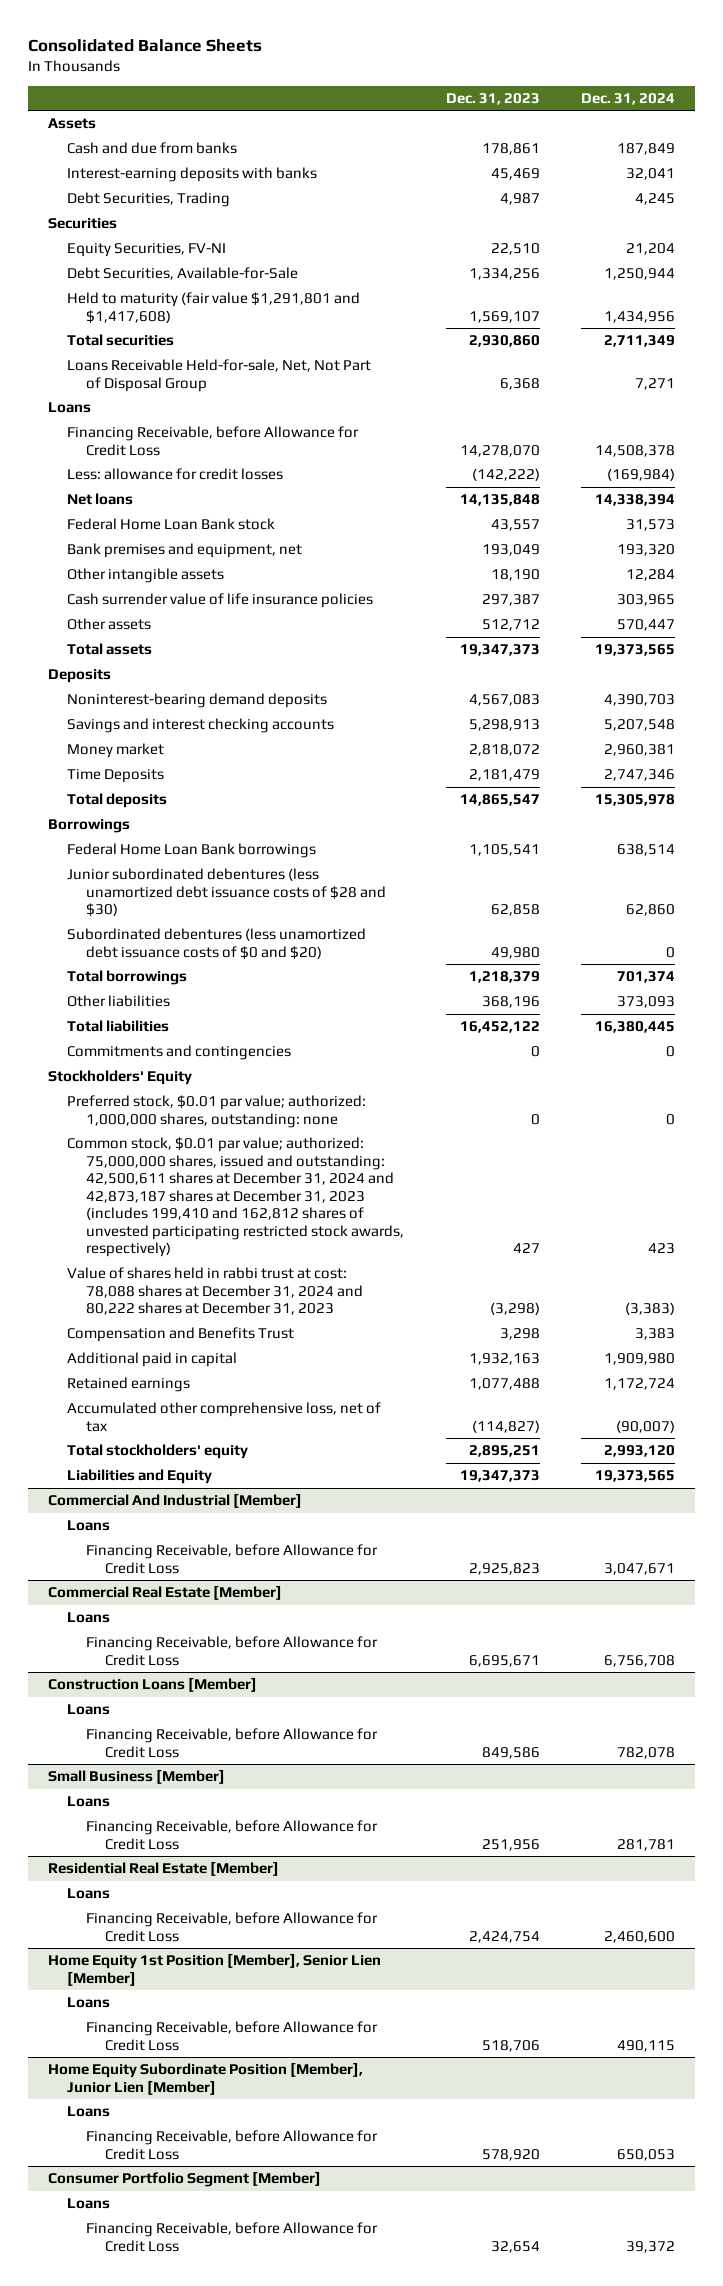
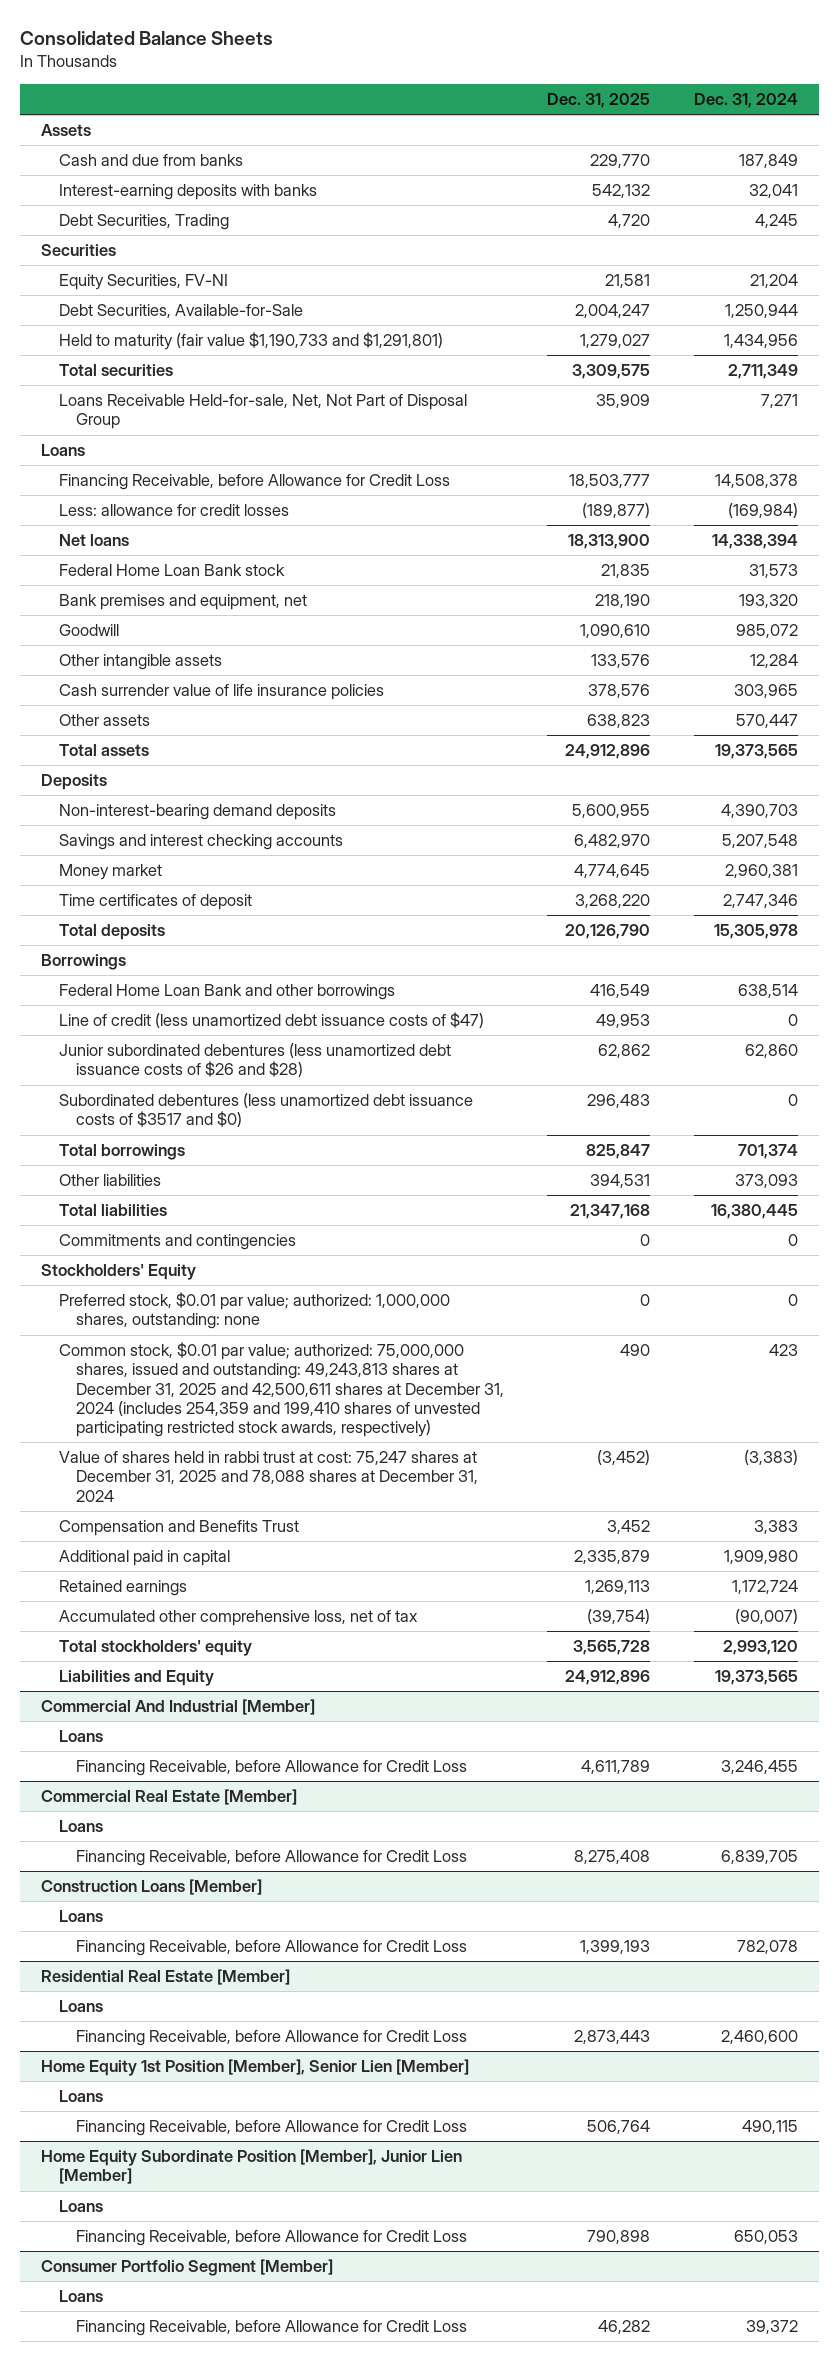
[445,92,540,105] Dec. 31, 2023 -> none
none -> [547,93,651,109] Dec. 31, 2025
[67,292,361,324] Held to maturity (fair value $1,291,801 and $1,417,608) -> [58,332,443,351] Held to maturity (fair value $1,190,733 and $1,291,801)
none -> [58,624,119,637] Goodwill
[67,693,328,709] Noninterest-bearing demand deposits -> [58,804,336,821] Non-interest-bearing demand deposits
[67,769,165,784] Time Deposits -> [58,894,252,911] Time certificates of deposit
[67,843,317,859] Federal Home Loan Bank borrowings -> [58,984,395,1001] Federal Home Loan Bank and other borrowings
none -> [58,1012,484,1029] Line of credit (less unamortized debt issuance costs of $47)
[67,868,387,918] Junior subordinated debentures (less unamortized debt issuance costs of $28 and $30) -> [58,1043,451,1078] Junior subordinated debentures (less unamortized debt issuance costs of $26 and $28)
[67,928,367,960] Subordinated debentures (less unamortized debt issuance costs of $0 and $20) -> [58,1093,473,1128] Subordinated debentures (less unamortized debt issuance costs of $3517 and $0)
[67,1137,405,1258] Common stock, $0.01 par value; authorized: 75,000,000 shares, issued and outstanding: 42,500,611 shares at December 31, 2024 and 42,873,187 shares at December 31, 2023 (includes 199,410 and 162,812 shares of unvested participating restricted stock awards, respectively) -> [58,1342,504,1438] Common stock, $0.01 par value; authorized: 75,000,000 shares, issued and outstanding: 49,243,813 shares at December 31, 2025 and 42,500,611 shares at December 31, 2024 (includes 254,359 and 199,410 shares of unvested participating restricted stock awards, respectively)
[67,1267,364,1316] Value of shares held in rabbi trust at cost: 78,088 shares at December 31, 2024 and 80,222 shares at December 31, 2023 -> [58,1451,478,1502] Value of shares held in rabbi trust at cost: 75,247 shares at December 31, 2025 and 78,088 shares at December 31, 2024
[603,1562,675,1575] 3,047,671 -> [720,1760,798,1775] 3,246,455
[603,1654,675,1667] 6,756,708 -> [720,1850,798,1865] 6,839,705
[48,1769,226,1785] Small Business [Member] -> none
[67,1796,111,1808] Loans -> none
[86,1820,379,1850] Financing Receivable, before Allowance for Credit Loss -> none

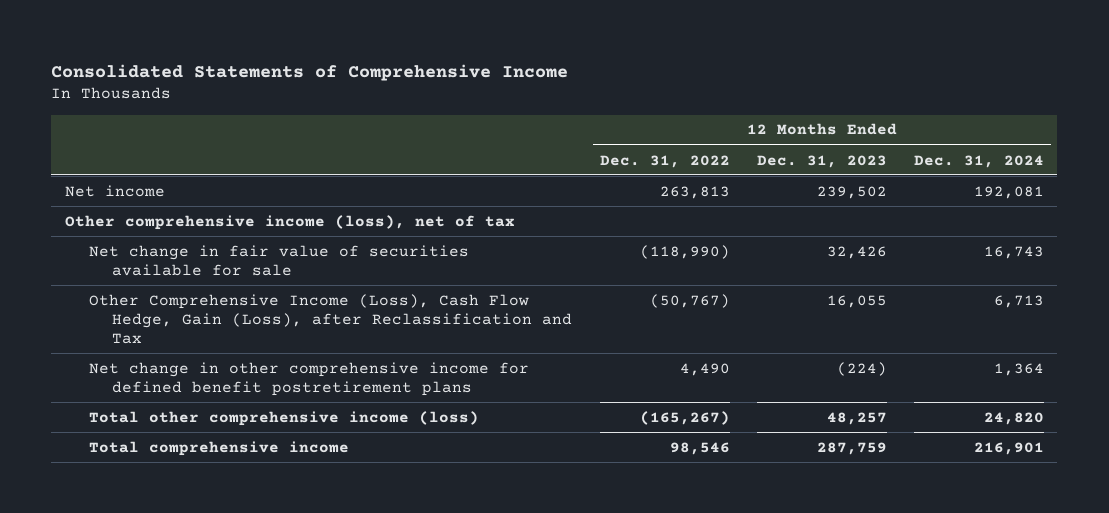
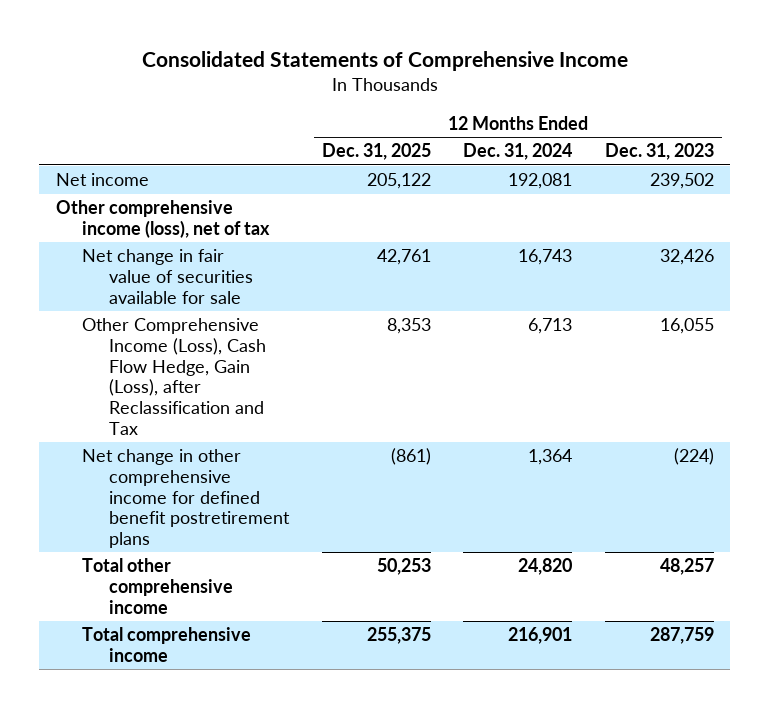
[599,154,730,168] Dec. 31, 2022 -> none
none -> [321,143,431,161] Dec. 31, 2025
[88,410,479,426] Total other comprehensive income (loss) -> [82,558,234,614] Total other comprehensive income

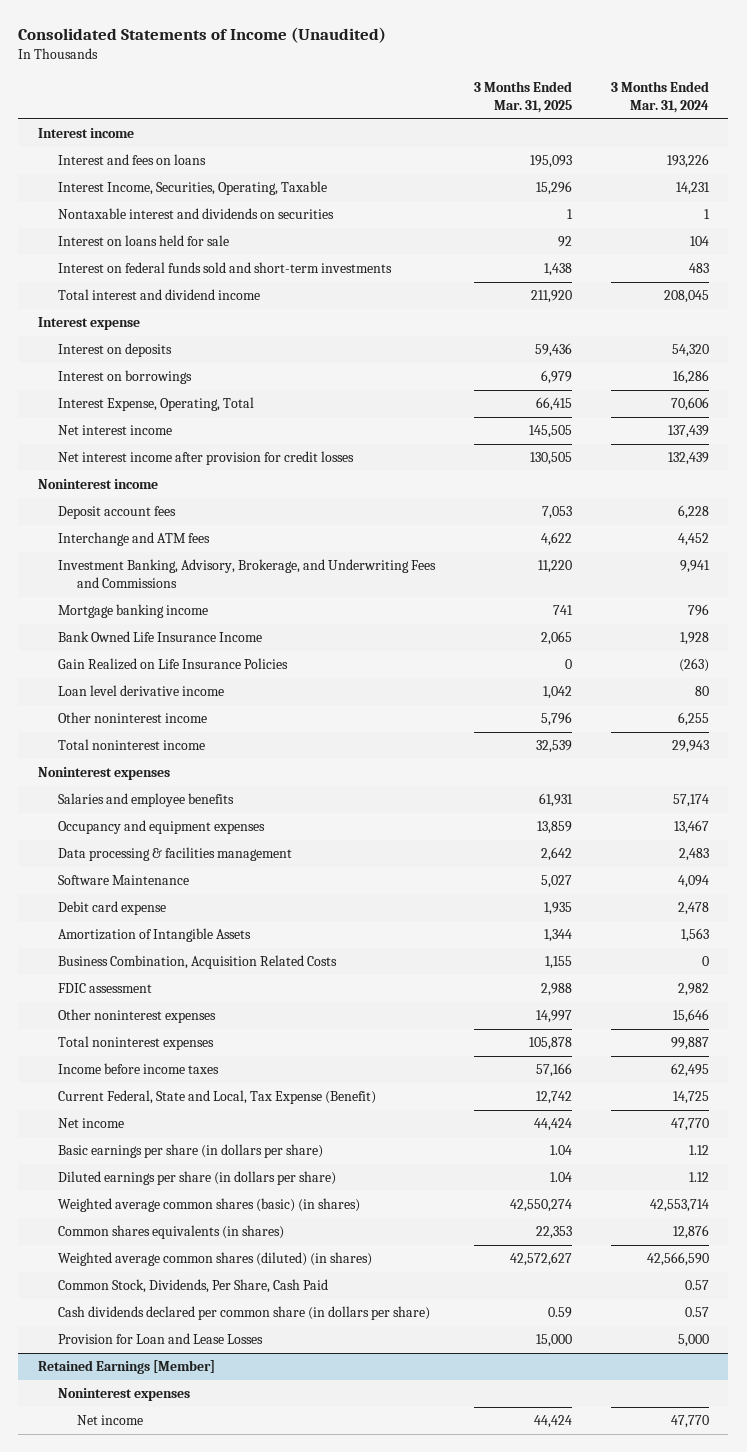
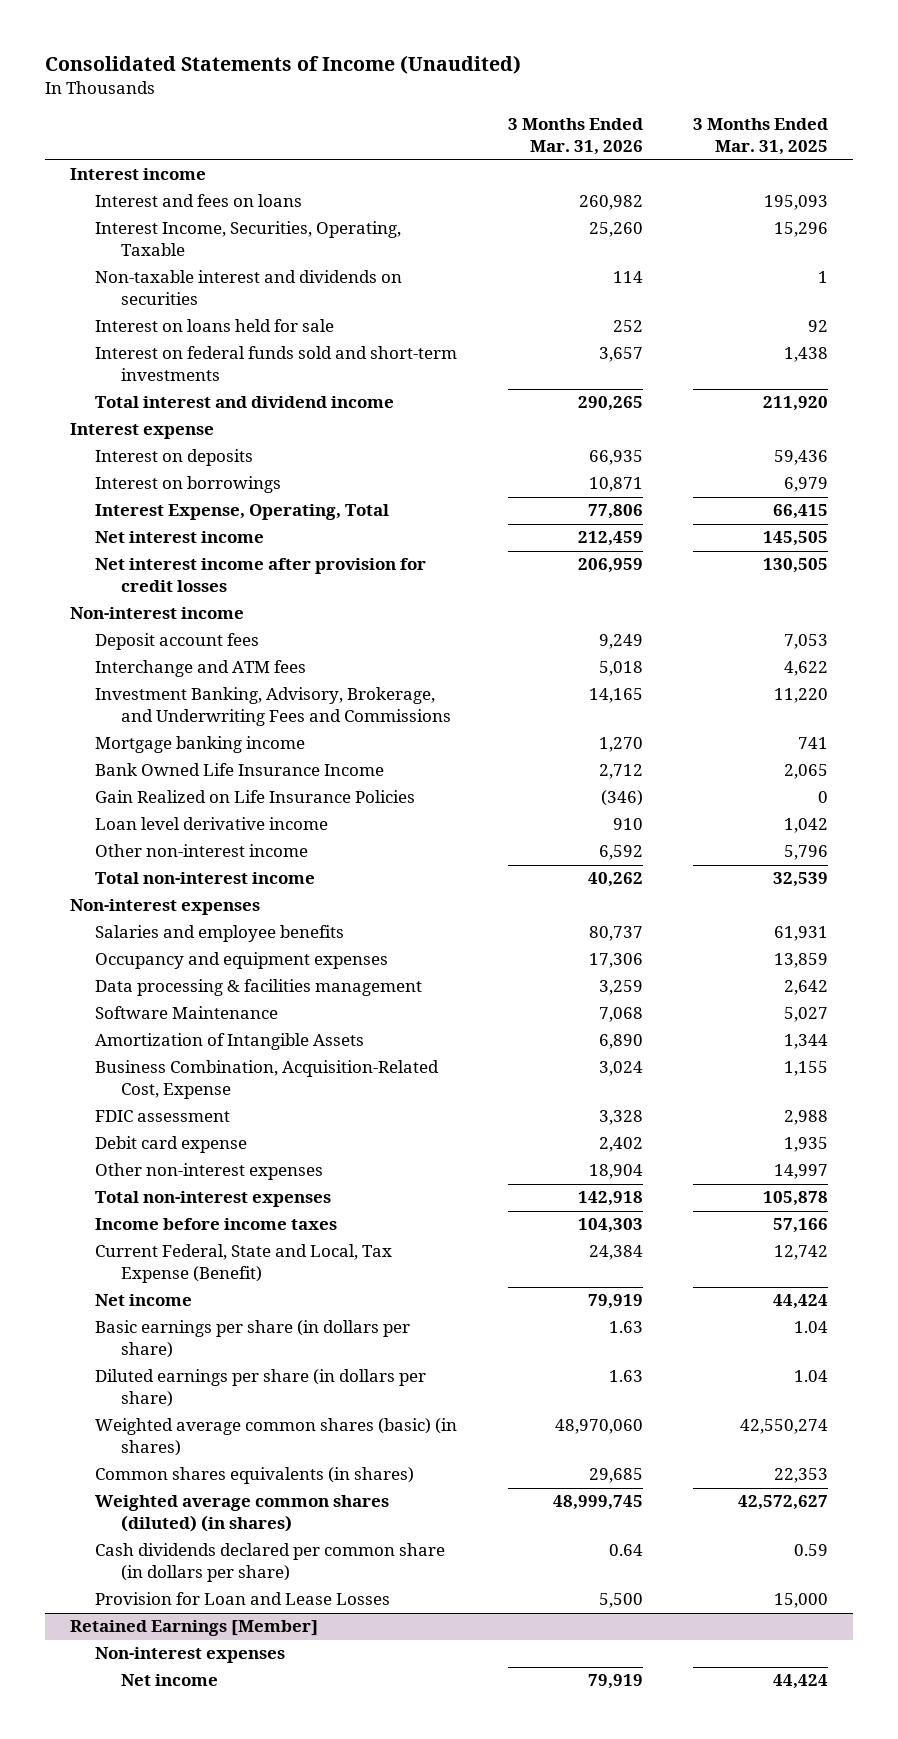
[610,81,709,113] 3 Months Ended Mar. 31, 2024 -> none
none -> [507,118,643,156] 3 Months Ended Mar. 31, 2026
[57,208,334,220] Nontaxable interest and dividends on securities -> [95,270,403,306] Non-taxable interest and dividends on securities
[37,479,158,490] Noninterest income -> [69,607,244,620] Non-interest income
[57,712,207,724] Other noninterest income -> [95,844,309,858] Other non-interest income
[57,739,205,751] Total noninterest income -> [95,872,316,885] Total non-interest income
[37,767,170,781] Noninterest expenses -> [69,899,260,916] Non-interest expenses
[57,955,337,970] Business Combination, Acquisition Related Costs -> [95,1060,440,1100] Business Combination, Acquisition-Related Cost, Expense
[57,901,166,916] Debit card expense -> [95,1136,248,1154] Debit card expense
[57,1009,216,1024] Other noninterest expenses -> [95,1163,324,1181] Other non-interest expenses
[57,1036,214,1051] Total noninterest expenses -> [95,1191,332,1208] Total non-interest expenses
[57,1279,328,1294] Common Stock, Dividends, Per Share, Cash Paid -> none
[57,1388,190,1402] Noninterest expenses -> [95,1647,286,1664] Non-interest expenses

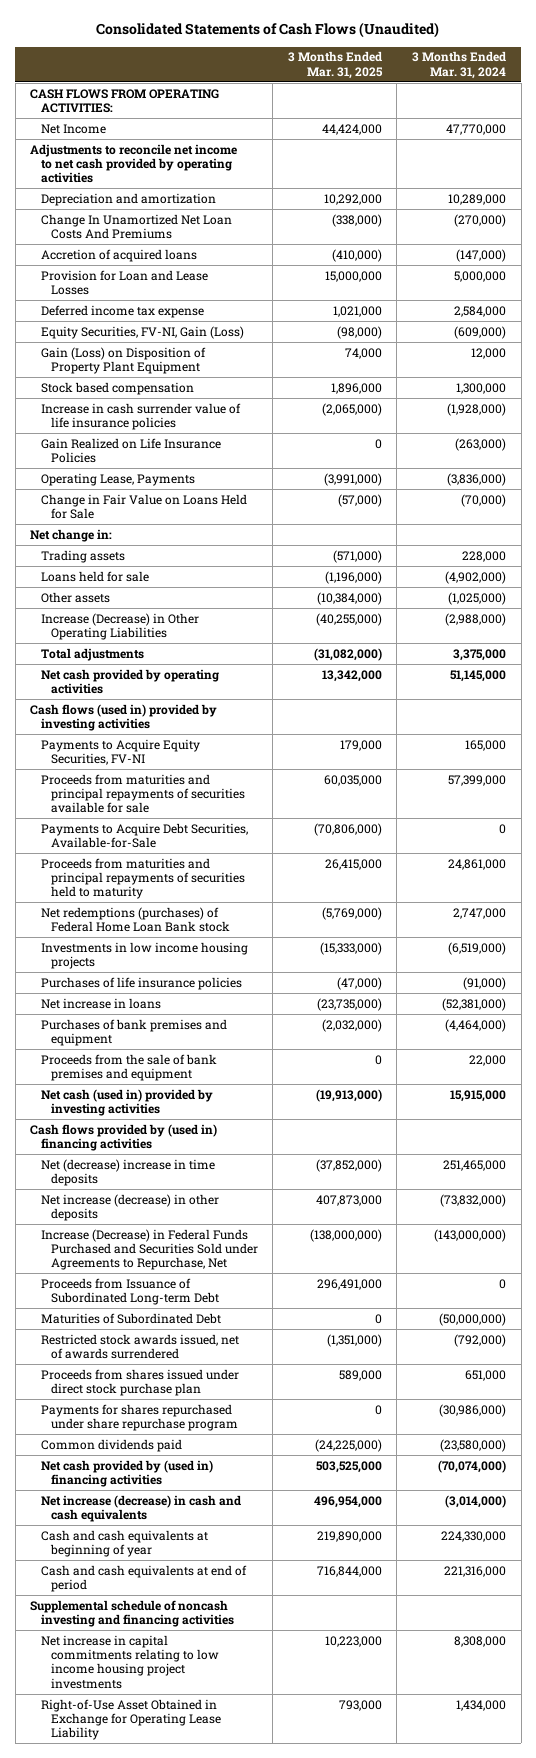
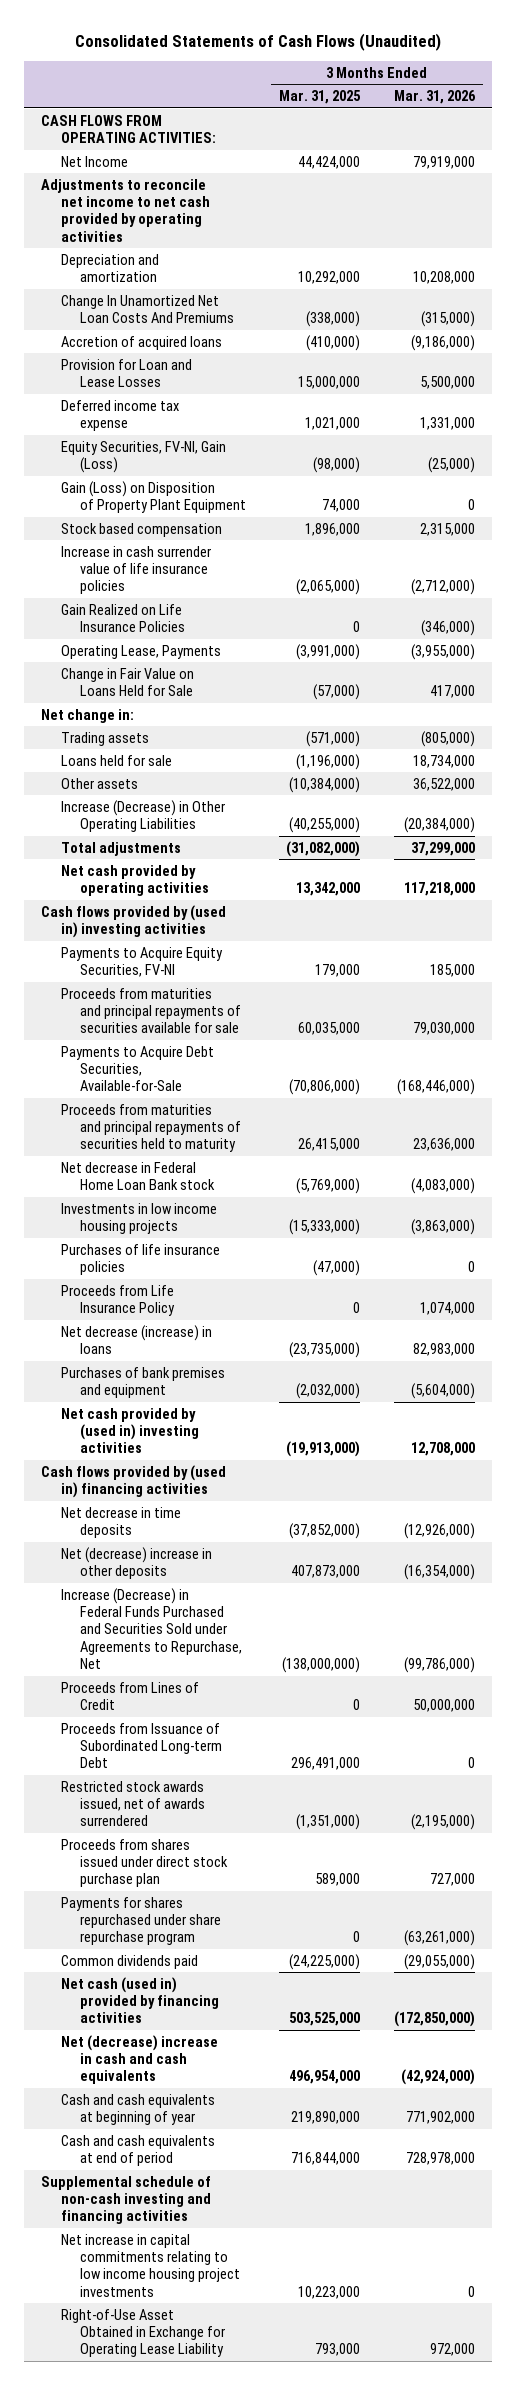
[412,51,507,79] 3 Months Ended Mar. 31, 2024 -> none
none -> [394,90,477,105] Mar. 31, 2026
[30,703,218,732] Cash flows (used in) provided by investing activities -> [41,904,227,939] Cash flows provided by (used in) investing activities
[40,906,230,933] Net redemptions (purchases) of Federal Home Loan Bank stock -> [60,1161,215,1191] Net decrease in Federal Home Loan Bank stock
none -> [60,1284,175,1317] Proceeds from Life Insurance Policy
[40,997,161,1009] Net increase in loans -> [60,1324,212,1355] Net decrease (increase) in loans
[40,1053,217,1082] Proceeds from the sale of bank premises and equipment -> none
[40,1088,213,1117] Net cash (used in) provided by investing activities -> [60,1407,199,1454] Net cash provided by (used in) investing activities
[40,1158,215,1187] Net (decrease) increase in time deposits -> [60,1506,181,1539] Net decrease in time deposits
[40,1193,219,1222] Net increase (decrease) in other deposits -> [60,1546,212,1580] Net (decrease) increase in other deposits
none -> [60,1681,199,1711] Proceeds from Lines of Credit
[40,1312,221,1324] Maturities of Subordinated Debt -> none
[40,1459,213,1488] Net cash provided by (used in) financing activities -> [60,1976,219,2024] Net cash (used in) provided by financing activities
[40,1494,241,1523] Net increase (decrease) in cash and cash equivalents -> [60,2034,218,2085] Net (decrease) increase in cash and cash equivalents
[30,1599,234,1628] Supplemental schedule of noncash investing and financing activities -> [41,2175,212,2225] Supplemental schedule of non-cash investing and financing activities

